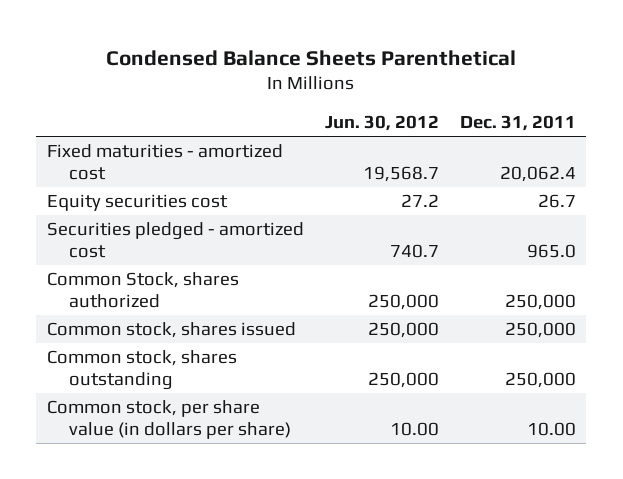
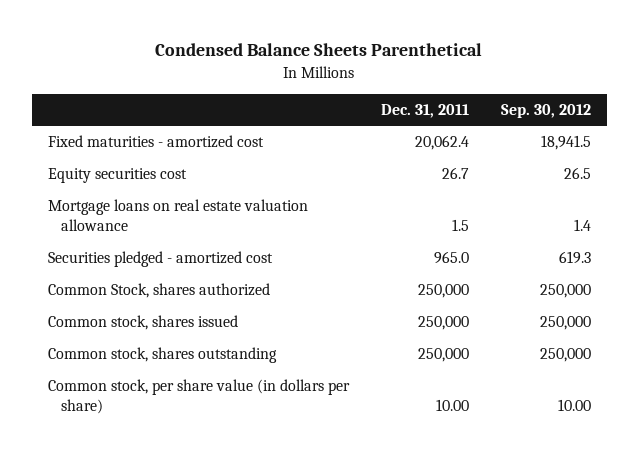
[324,114,439,131] Jun. 30, 2012 -> none
none -> [501,103,592,118] Sep. 30, 2012
none -> [47,199,308,232] Mortgage loans on real estate valuation allowance

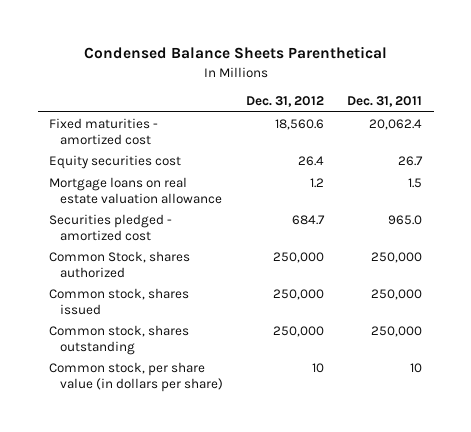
[501,103,592,118] Sep. 30, 2012 -> none
none -> [246,96,325,108] Dec. 31, 2012
[435,399,469,412] 10.00 -> [410,363,423,374] 10

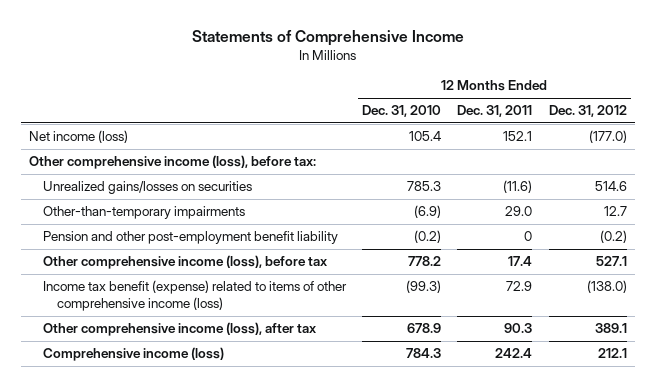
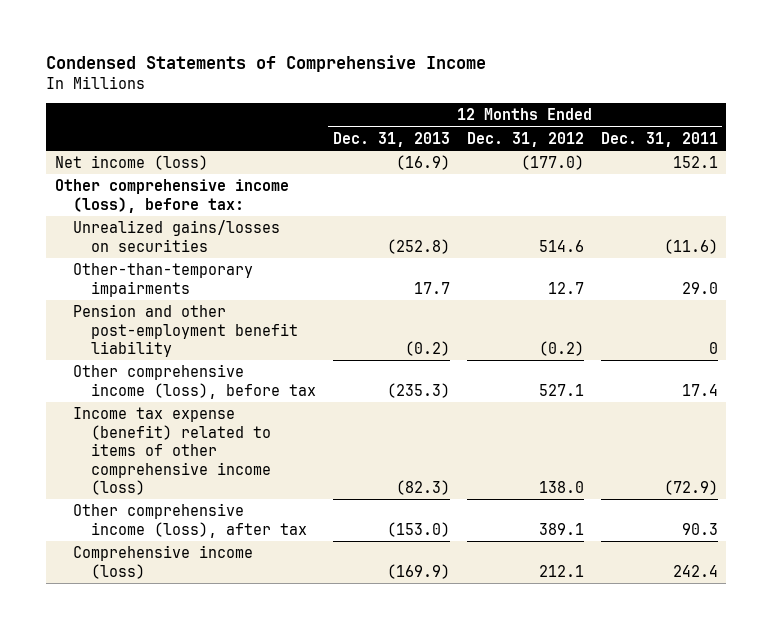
[191,29,464,46] Statements of Comprehensive Income -> [46,54,487,72] Condensed Statements of Comprehensive Income
[362,105,442,118] Dec. 31, 2010 -> none
none -> [332,131,450,147] Dec. 31, 2013
[42,280,347,312] Income tax benefit (expense) related to items of other comprehensive income (loss) -> [72,407,271,495] Income tax expense (benefit) related to items of other comprehensive income (loss)
[506,281,533,292] 72.9 -> [663,479,718,495] (72.9)
[586,280,627,294] (138.0) -> [538,480,584,493] 138.0

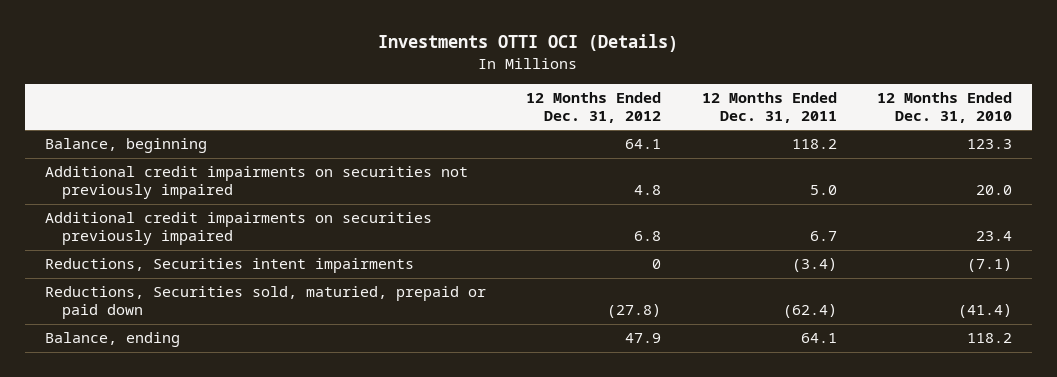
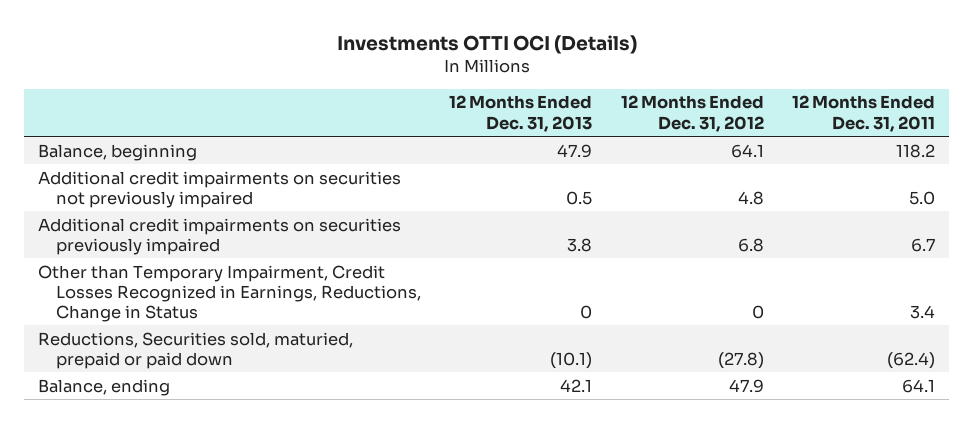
[876,91,1012,124] 12 Months Ended Dec. 31, 2010 -> none
none -> [449,95,593,132] 12 Months Ended Dec. 31, 2013
[45,258,415,274] Reductions, Securities intent impairments -> none
none -> [38,264,422,322] Other than Temporary Impairment, Credit Losses Recognized in Earnings, Reductions, Change in Status

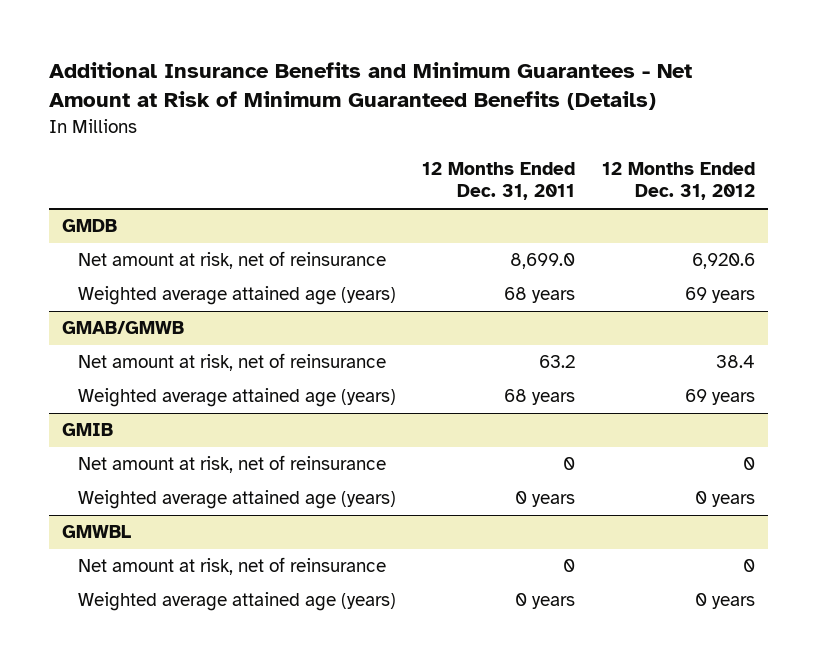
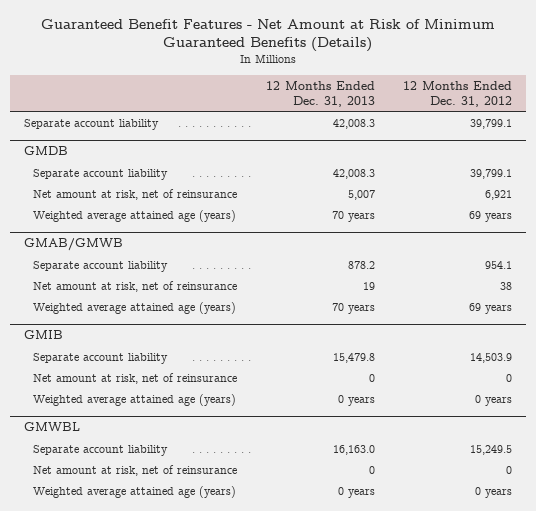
[49,62,693,111] Additional Insurance Benefits and Minimum Guarantees - Net Amount at Risk of Minimum Guaranteed Benefits (Details) -> [41,18,496,53] Guaranteed Benefit Features - Net Amount at Risk of Minimum Guaranteed Benefits (Details)
[422,161,576,201] 12 Months Ended Dec. 31, 2011 -> none
none -> [265,80,375,107] 12 Months Ended Dec. 31, 2013
none -> [24,118,160,130] Separate account liability
none -> [33,168,169,180] Separate account liability
[691,253,755,270] 6,920.6 -> [485,189,513,200] 6,921
none -> [33,260,169,272] Separate account liability
[715,355,755,369] 38.4 -> [500,281,513,290] 38
none -> [33,352,169,364] Separate account liability
none -> [33,444,169,456] Separate account liability

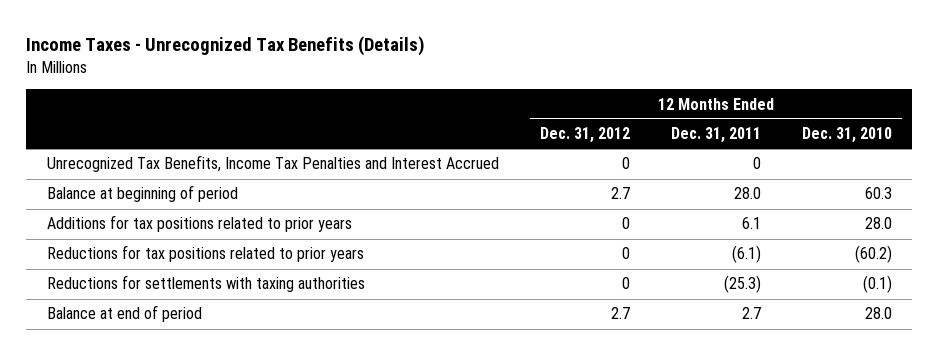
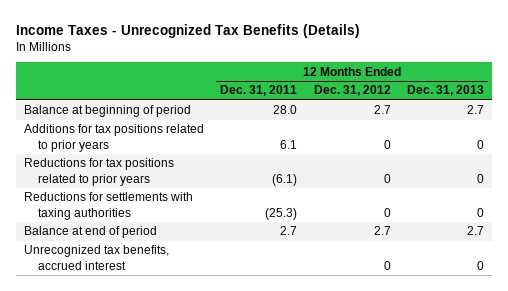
[801,127,892,144] Dec. 31, 2010 -> none
none -> [406,85,484,97] Dec. 31, 2013
[46,155,499,173] Unrecognized Tax Benefits, Income Tax Penalties and Interest Accrued -> none
none -> [24,245,170,270] Unrecognized tax benefits, accrued interest

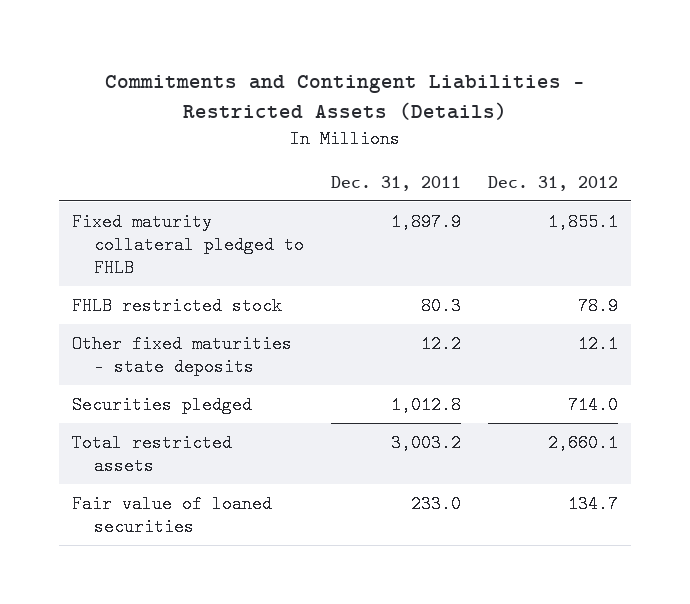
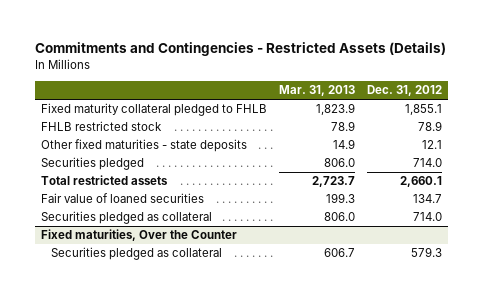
[104,75,585,121] Commitments and Contingent Liabilities - Restricted Assets (Details) -> [35,42,447,57] Commitments and Contingencies - Restricted Assets (Details)
[331,176,462,192] Dec. 31, 2011 -> none
none -> [279,85,356,97] Mar. 31, 2013
none -> [41,211,213,225] Securities pledged as collateral
none -> [41,229,238,242] Fixed maturities, Over the Counter
none -> [50,247,222,261] Securities pledged as collateral

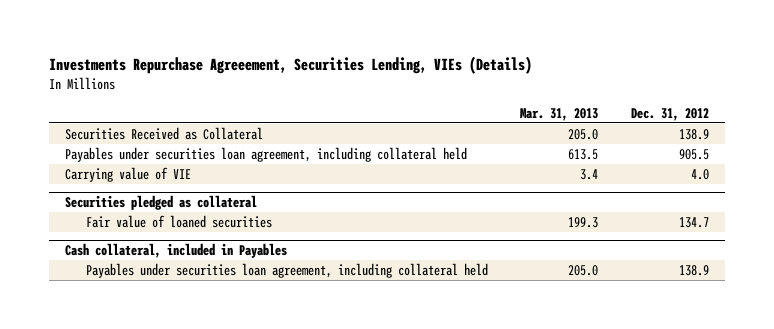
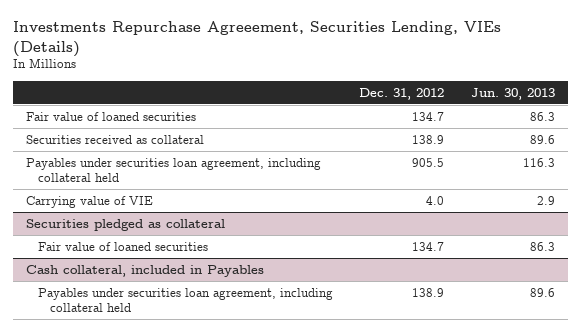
[520,107,599,121] Mar. 31, 2013 -> none
none -> [470,87,555,100] Jun. 30, 2013
none -> [26,111,197,121] Fair value of loaned securities
[65,126,264,140] Securities Received as Collateral -> [26,134,205,144] Securities received as collateral

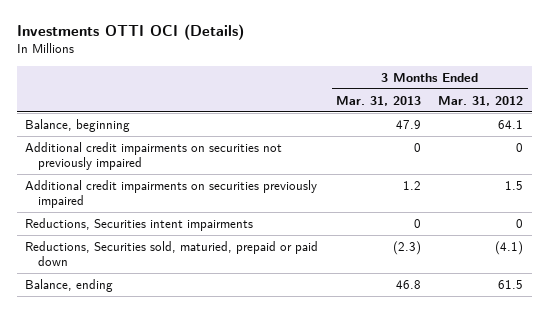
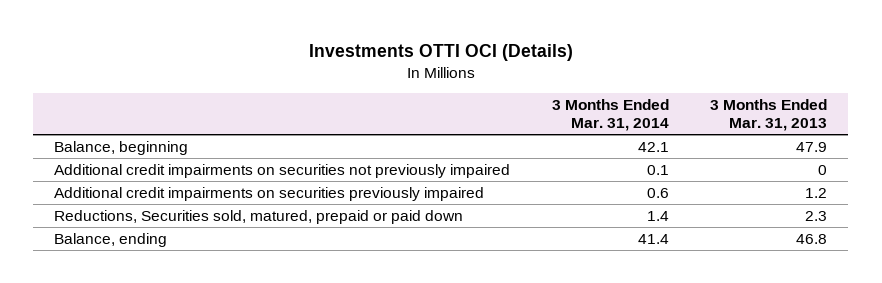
[438,95,524,106] Mar. 31, 2012 -> none
none -> [551,98,669,132] 3 Months Ended Mar. 31, 2014
[25,217,254,231] Reductions, Securities intent impairments -> none
[25,240,319,267] Reductions, Securities sold, maturied, prepaid or paid down -> [54,209,464,224] Reductions, Securities sold, matured, prepaid or paid down
[392,240,421,255] (2.3) -> [805,210,828,221] 2.3

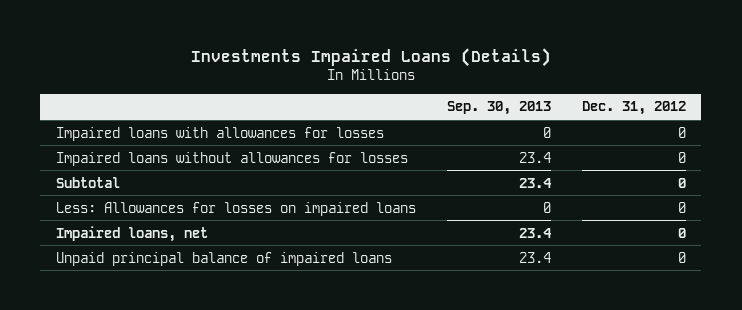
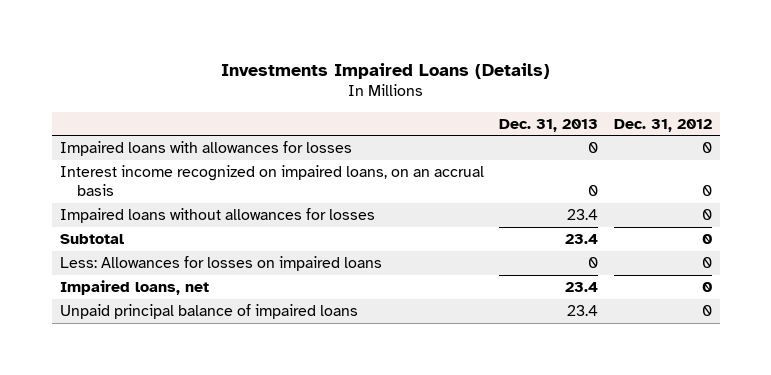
[446,101,551,116] Sep. 30, 2013 -> none
none -> [499,118,599,132] Dec. 31, 2013
none -> [59,164,484,197] Interest income recognized on impaired loans, on an accrual basis

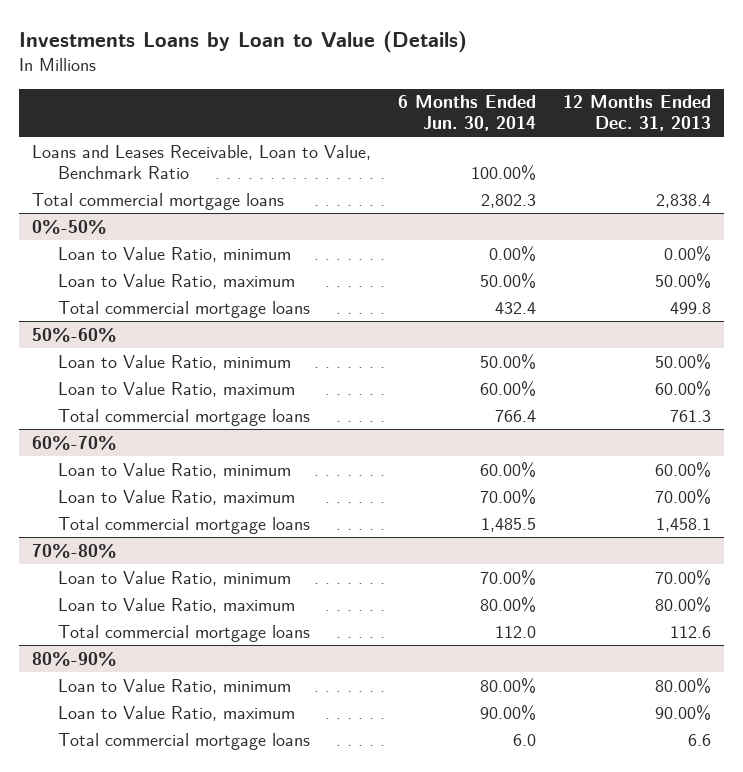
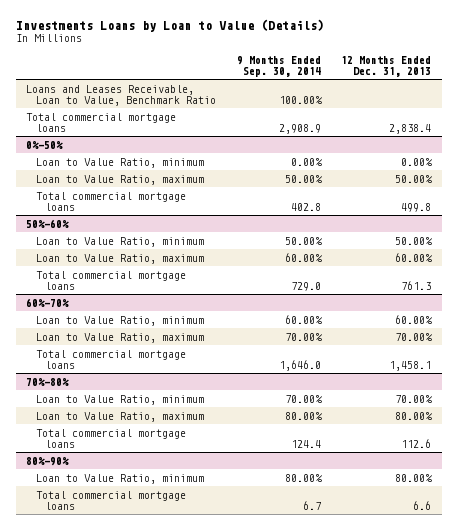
[398,95,537,132] 6 Months Ended Jun. 30, 2014 -> none
none -> [236,55,321,77] 9 Months Ended Sep. 30, 2014
[58,705,296,721] Loan to Value Ratio, maximum -> none

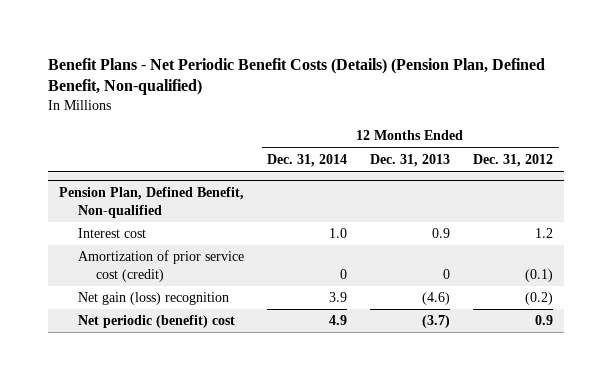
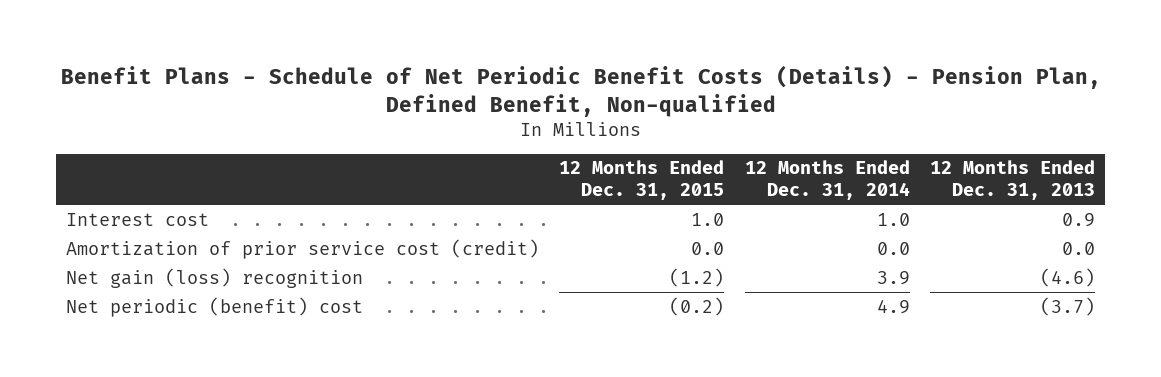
[48,57,546,96] Benefit Plans - Net Periodic Benefit Costs (Details) (Pension Plan, Defined Benefit, Non-qualified) -> [60,64,1101,117] Benefit Plans - Schedule of Net Periodic Benefit Costs (Details) - Pension Plan, Defined Benefit, Non-qualified
[472,153,553,167] Dec. 31, 2012 -> none
none -> [559,160,725,201] 12 Months Ended Dec. 31, 2015
[59,187,245,218] Pension Plan, Defined Benefit, Non-qualified -> none
[340,269,348,280] 0 -> [876,241,910,255] 0.0
[443,269,451,280] 0 -> [1062,241,1096,255] 0.0

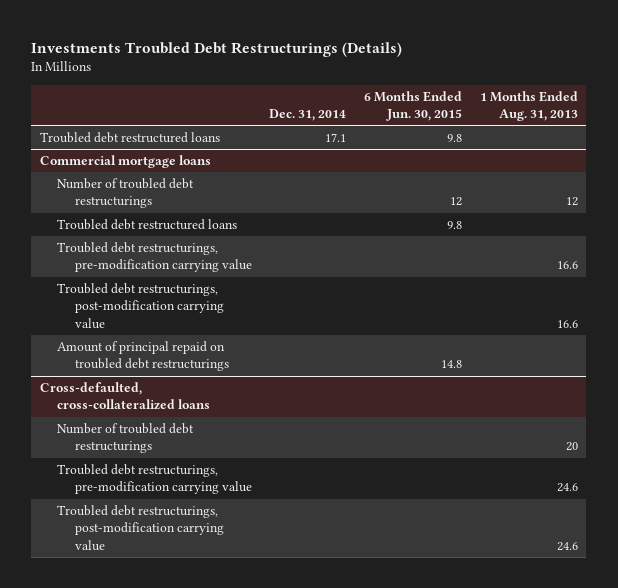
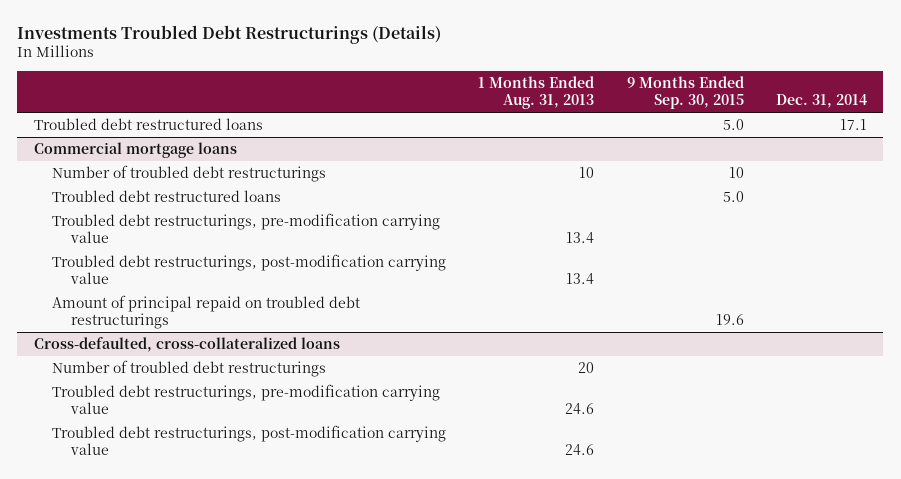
[363,90,462,122] 6 Months Ended Jun. 30, 2015 -> none
none -> [626,76,744,110] 9 Months Ended Sep. 30, 2015
[565,197,578,207] 12 -> [579,167,595,179] 10
[556,261,578,270] 16.6 -> [566,231,595,243] 13.4
[556,319,578,328] 16.6 -> [566,272,595,284] 13.4

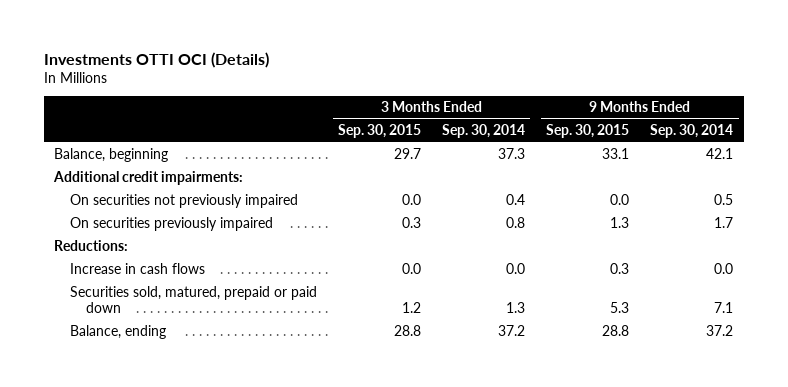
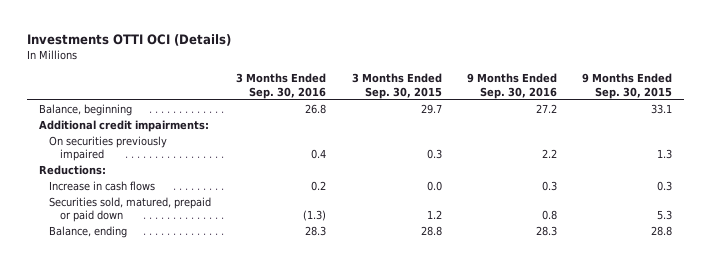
[442,124,526,139] Sep. 30, 2014 -> none
[650,124,734,139] Sep. 30, 2014 -> none
none -> [236,73,327,99] 3 Months Ended Sep. 30, 2016
none -> [466,73,557,99] 9 Months Ended Sep. 30, 2016
[70,194,299,209] On securities not previously impaired -> none

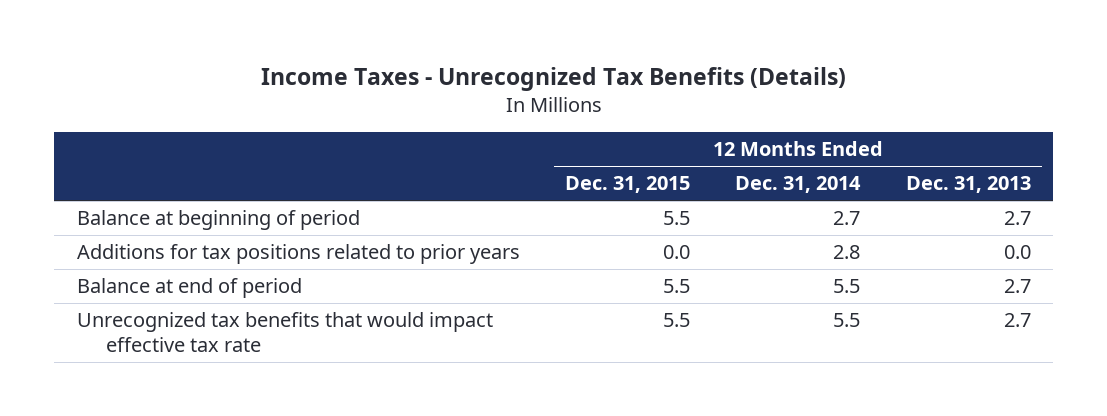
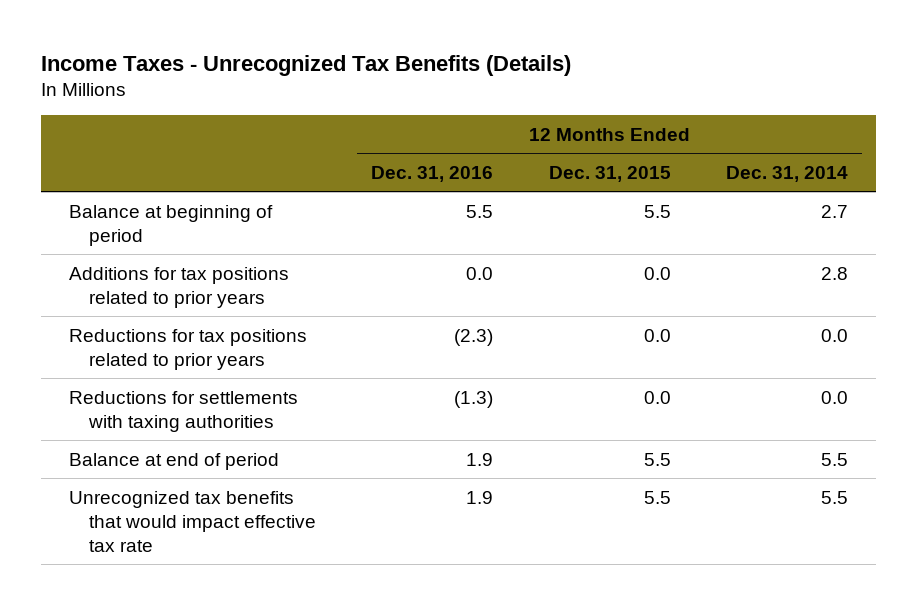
[905,176,1031,194] Dec. 31, 2013 -> none
none -> [371,165,494,182] Dec. 31, 2016
none -> [68,328,307,370] Reductions for tax positions related to prior years
none -> [68,390,298,432] Reductions for settlements with taxing authorities

